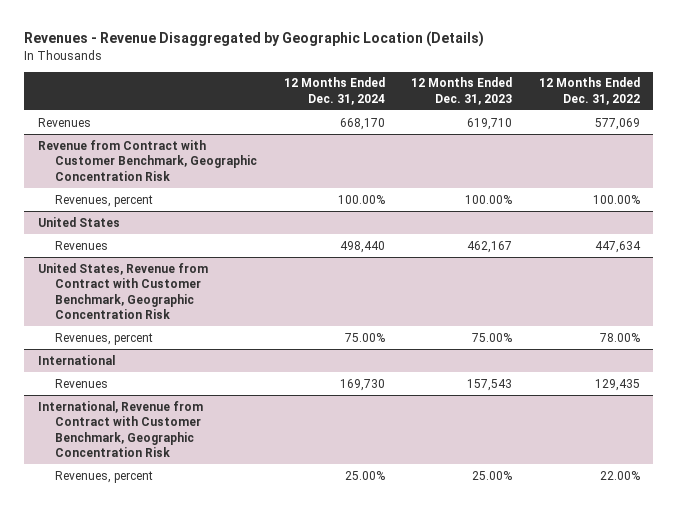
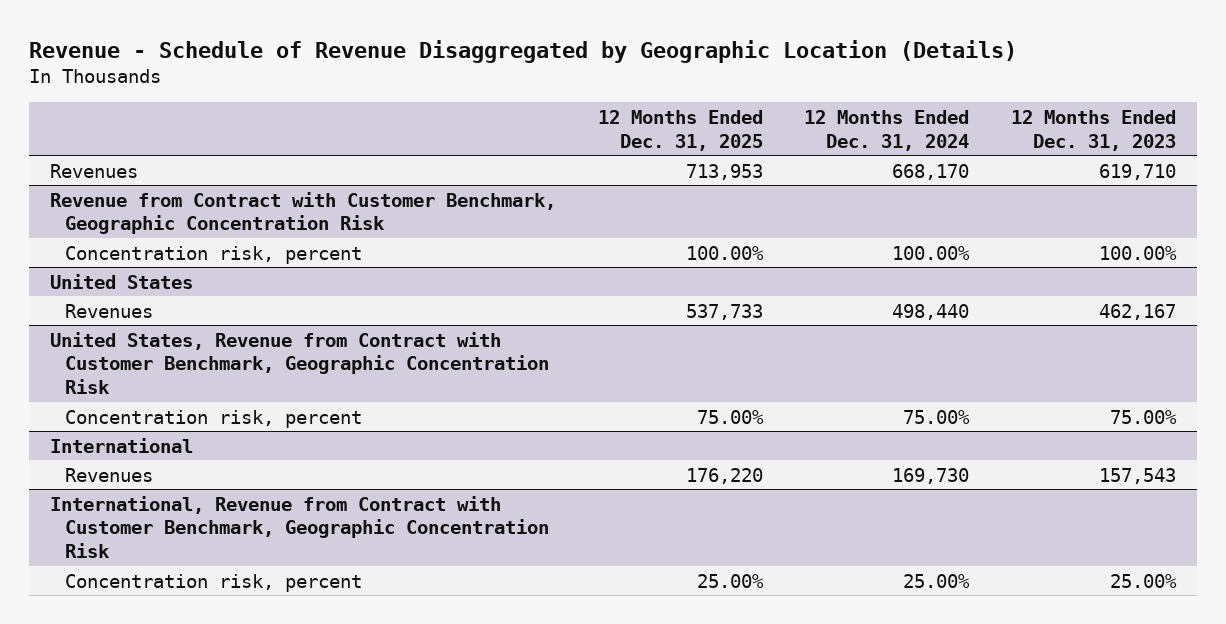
[24,31,485,48] Revenues - Revenue Disaggregated by Geographic Location (Details) -> [29,40,1018,64] Revenue - Schedule of Revenue Disaggregated by Geographic Location (Details)
[538,77,640,105] 12 Months Ended Dec. 31, 2022 -> none
none -> [597,109,763,151] 12 Months Ended Dec. 31, 2025
[54,194,153,207] Revenues, percent -> [65,245,363,264] Concentration risk, percent
[54,332,153,345] Revenues, percent -> [65,409,363,428] Concentration risk, percent
[54,470,153,483] Revenues, percent -> [65,573,363,592] Concentration risk, percent

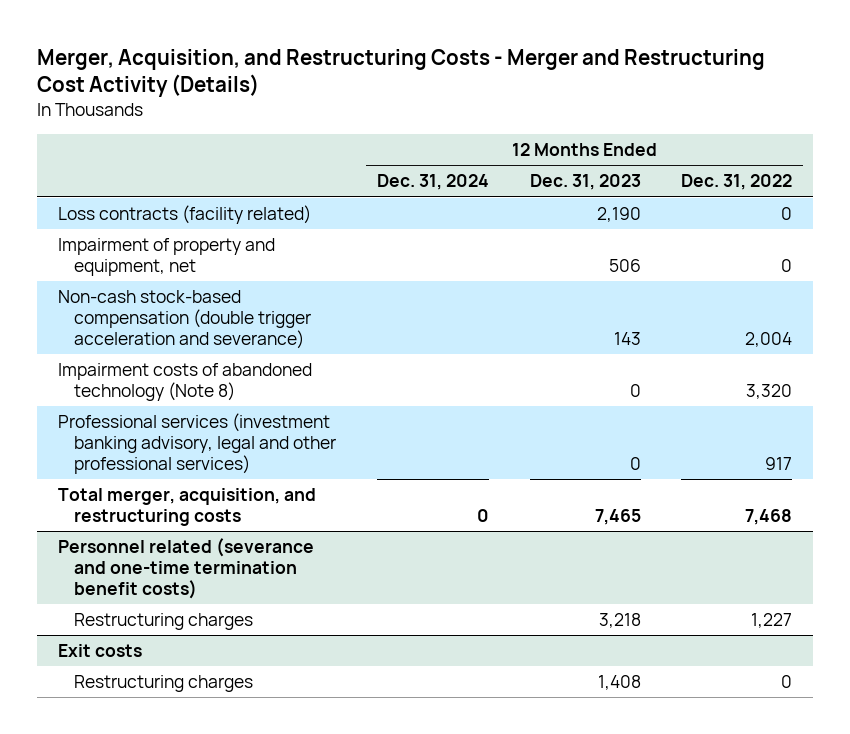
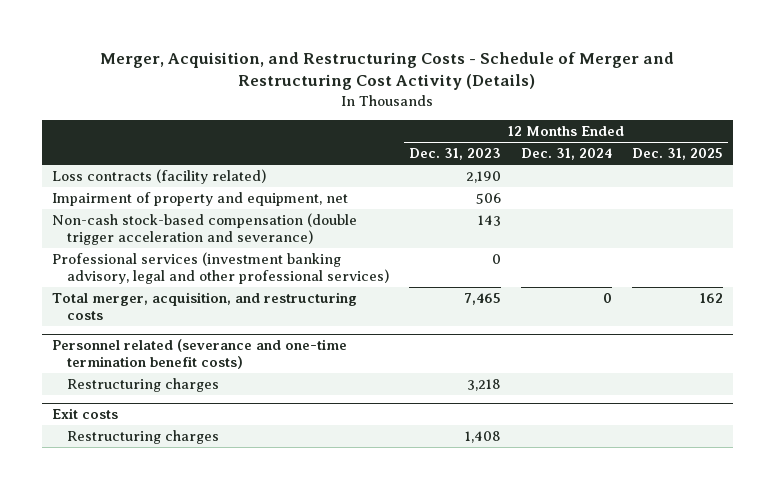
[37,48,766,98] Merger, Acquisition, and Restructuring Costs - Merger and Restructuring Cost Activity (Details) -> [100,52,675,91] Merger, Acquisition, and Restructuring Costs - Schedule of Merger and Restructuring Cost Activity (Details)
[681,174,793,191] Dec. 31, 2022 -> none
none -> [631,148,723,161] Dec. 31, 2025
[57,363,312,402] Impairment costs of abandoned technology (Note 8) -> none

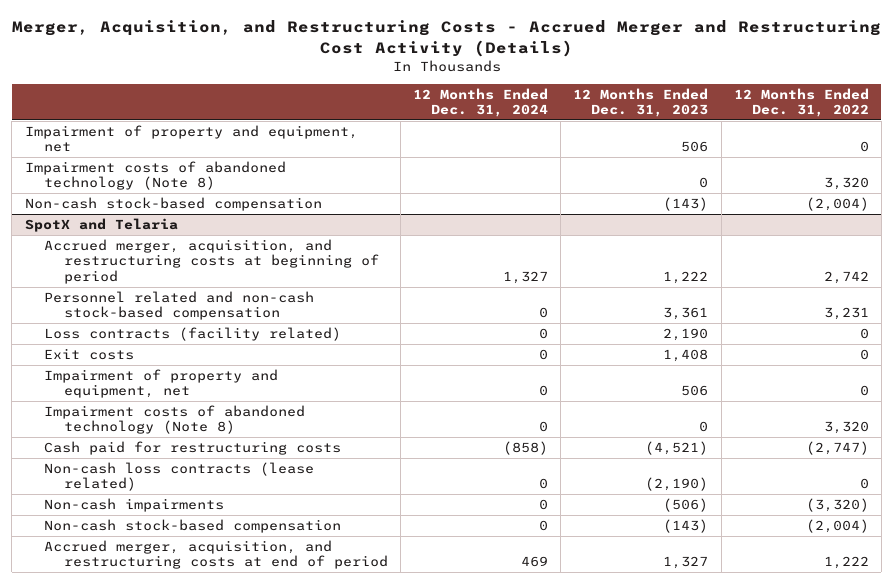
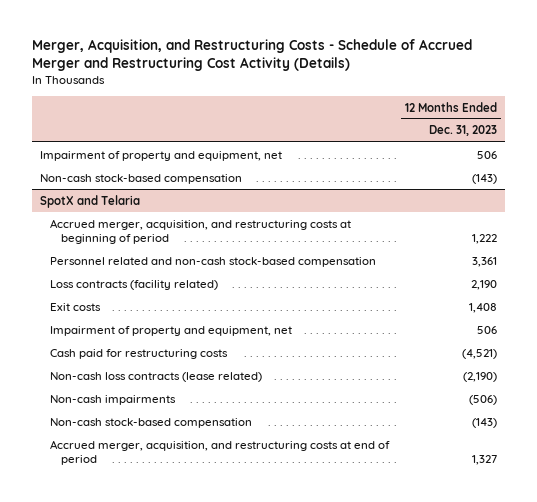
[11,20,881,57] Merger, Acquisition, and Restructuring Costs - Accrued Merger and Restructuring Cost Activity (Details) -> [32,39,473,72] Merger, Acquisition, and Restructuring Costs - Schedule of Accrued Merger and Restructuring Cost Activity (Details)
[413,87,549,118] 12 Months Ended Dec. 31, 2024 -> none
[733,87,869,118] 12 Months Ended Dec. 31, 2022 -> none
[24,160,286,191] Impairment costs of abandoned technology (Note 8) -> none
[44,404,306,435] Impairment costs of abandoned technology (Note 8) -> none

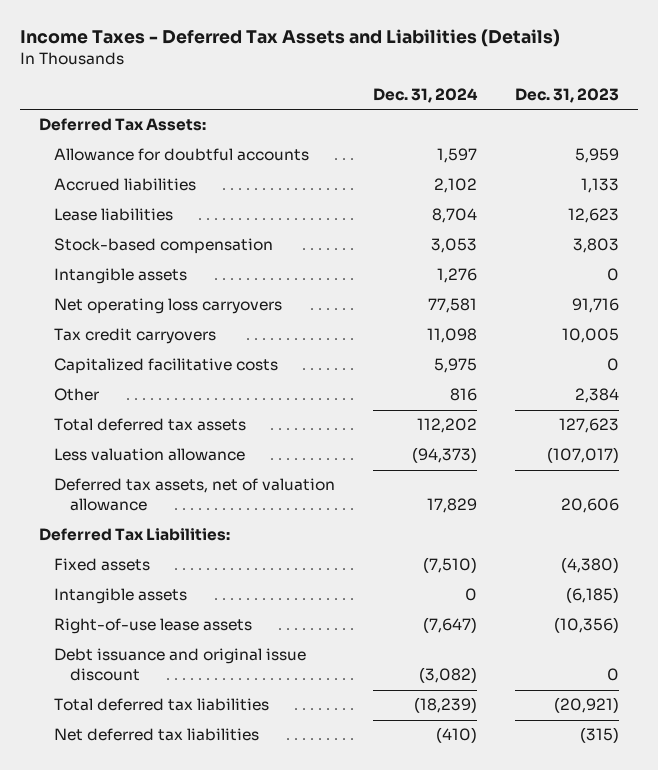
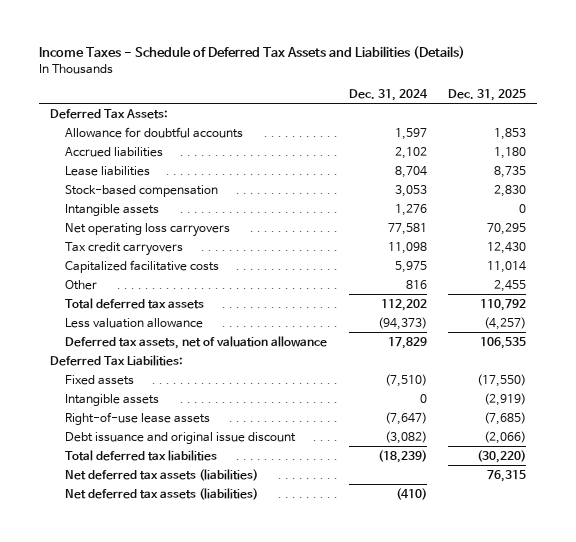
[19,29,560,48] Income Taxes - Deferred Tax Assets and Liabilities (Details) -> [39,46,466,60] Income Taxes - Schedule of Deferred Tax Assets and Liabilities (Details)
[515,87,620,103] Dec. 31, 2023 -> none
none -> [448,88,527,101] Dec. 31, 2025
none -> [65,468,259,481] Net deferred tax assets (liabilities)
[54,728,260,742] Net deferred tax liabilities -> [65,487,259,500] Net deferred tax assets (liabilities)

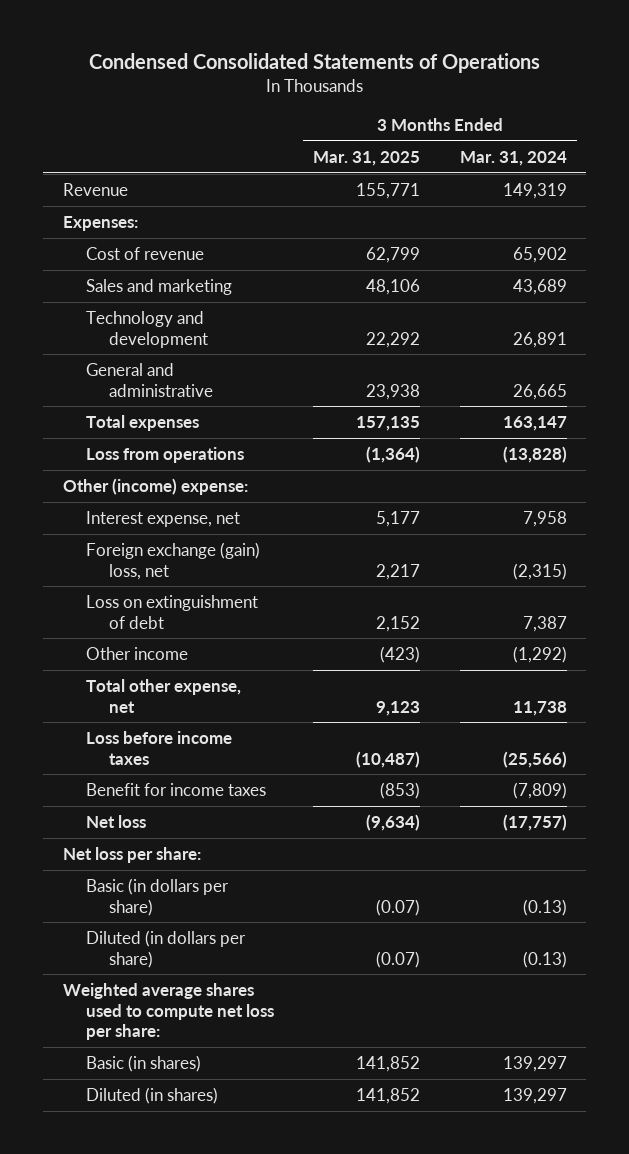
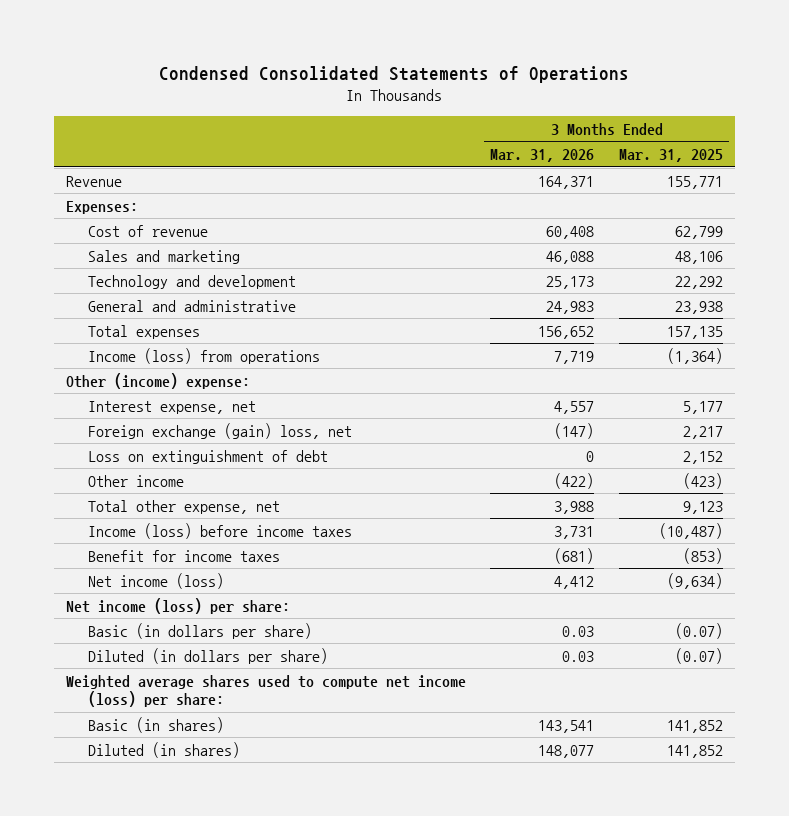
[459,150,567,166] Mar. 31, 2024 -> none
none -> [490,149,595,163] Mar. 31, 2026
[85,446,244,463] Loss from operations -> [87,347,320,364] Income (loss) from operations
[85,730,232,765] Loss before income taxes -> [87,522,352,539] Income (loss) before income taxes
[85,814,146,828] Net loss -> [87,572,224,589] Net income (loss)
[62,846,201,863] Net loss per share: -> [65,597,290,614] Net income (loss) per share:
[62,982,274,1041] Weighted average shares used to compute net loss per share: -> [65,674,466,708] Weighted average shares used to compute net income (loss) per share:

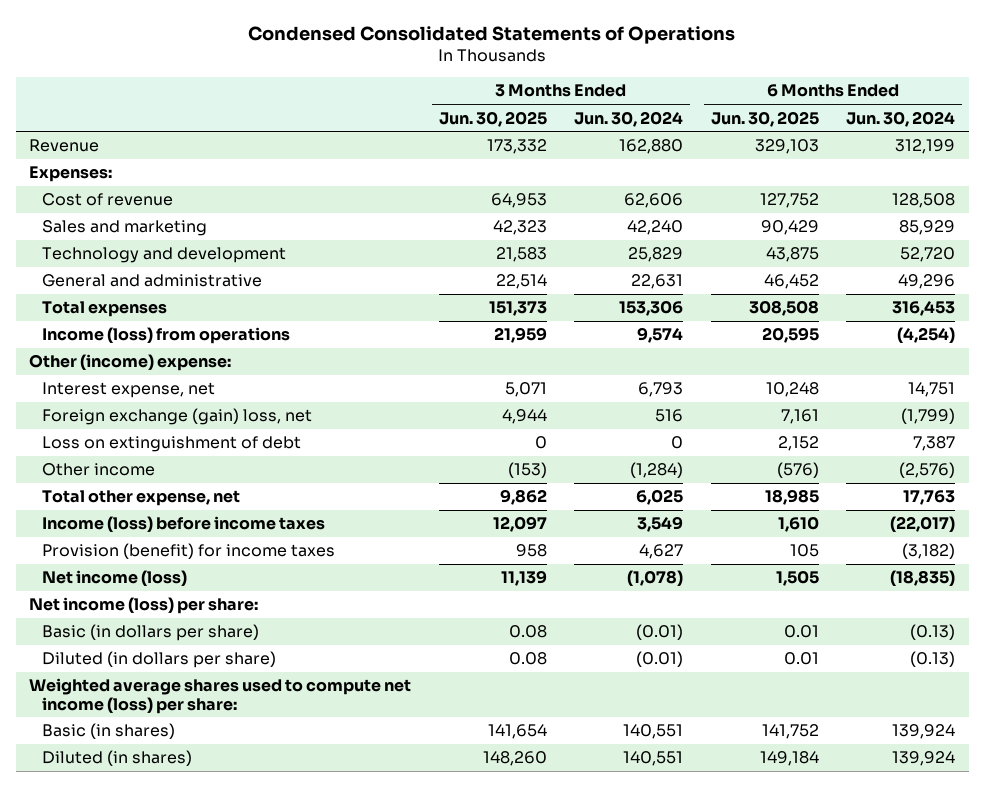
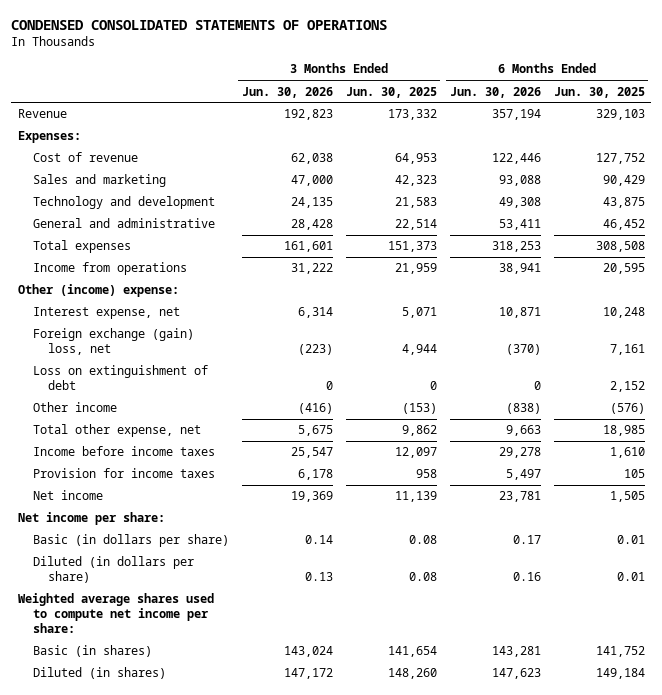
[248,26,736,45] Condensed Consolidated Statements of Operations -> [11,19,388,30] CONDENSED CONSOLIDATED STATEMENTS OF OPERATIONS
[574,110,684,127] Jun. 30, 2024 -> none
[846,110,956,127] Jun. 30, 2024 -> none
none -> [241,86,333,98] Jun. 30, 2026
none -> [449,86,541,98] Jun. 30, 2026
[42,327,291,345] Income (loss) from operations -> [32,262,187,276] Income from operations
[42,516,326,533] Income (loss) before income taxes -> [32,446,215,457] Income before income taxes
[42,543,336,560] Provision (benefit) for income taxes -> [32,468,215,479] Provision for income taxes
[42,570,188,587] Net income (loss) -> [32,490,103,501] Net income
[29,597,259,615] Net income (loss) per share: -> [17,512,165,526] Net income per share:
[29,678,412,714] Weighted average shares used to compute net income (loss) per share: -> [17,593,214,634] Weighted average shares used to compute net income per share:

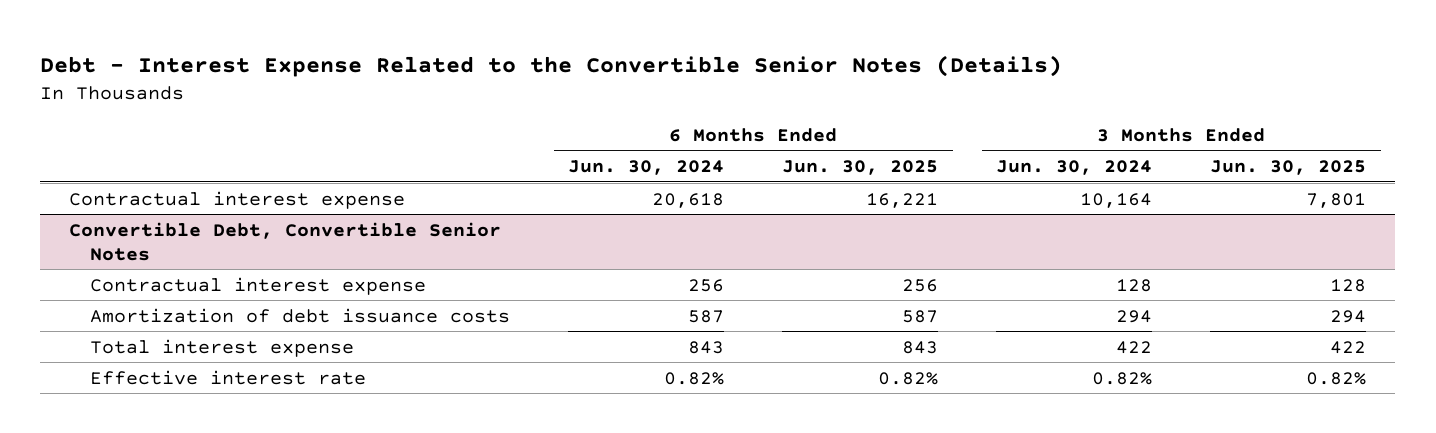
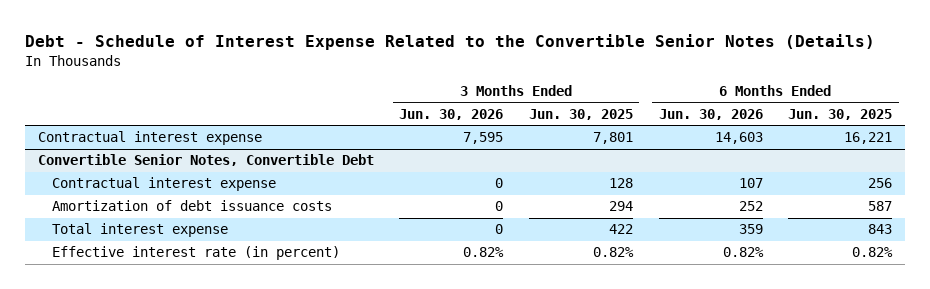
[40,54,1063,77] Debt - Interest Expense Related to the Convertible Senior Notes (Details) -> [25,33,876,50] Debt - Schedule of Interest Expense Related to the Convertible Senior Notes (Details)
[568,160,725,176] Jun. 30, 2024 -> none
[996,160,1153,176] Jun. 30, 2024 -> none
none -> [399,108,504,120] Jun. 30, 2026
none -> [658,108,763,120] Jun. 30, 2026
[69,221,502,261] Convertible Debt, Convertible Senior Notes -> [37,154,374,167] Convertible Senior Notes, Convertible Debt
[90,369,367,385] Effective interest rate -> [51,246,340,261] Effective interest rate (in percent)

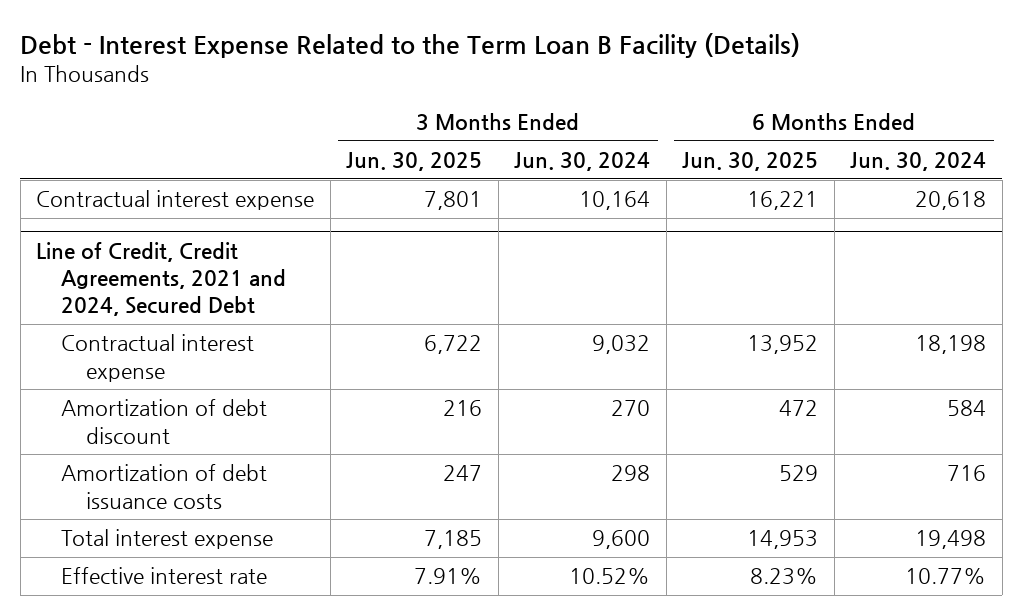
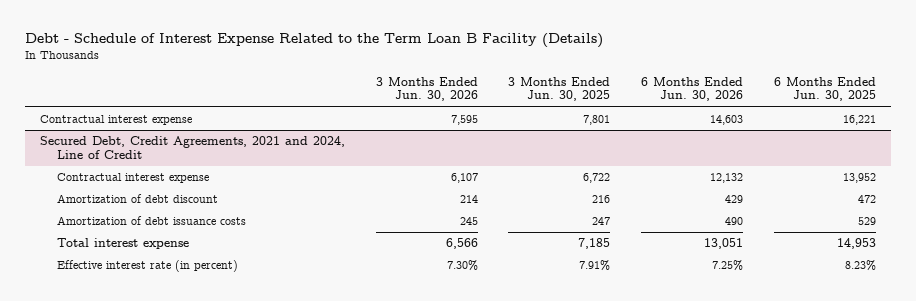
[20,32,801,58] Debt - Interest Expense Related to the Term Loan B Facility (Details) -> [24,32,603,48] Debt - Schedule of Interest Expense Related to the Term Loan B Facility (Details)
[514,152,651,172] Jun. 30, 2024 -> none
[850,152,987,172] Jun. 30, 2024 -> none
none -> [375,76,478,102] 3 Months Ended Jun. 30, 2026
none -> [641,76,744,102] 6 Months Ended Jun. 30, 2026
[36,242,286,317] Line of Credit, Credit Agreements, 2021 and 2024, Secured Debt -> [40,136,346,159] Secured Debt, Credit Agreements, 2021 and 2024, Line of Credit
[60,567,267,585] Effective interest rate -> [57,260,239,273] Effective interest rate (in percent)

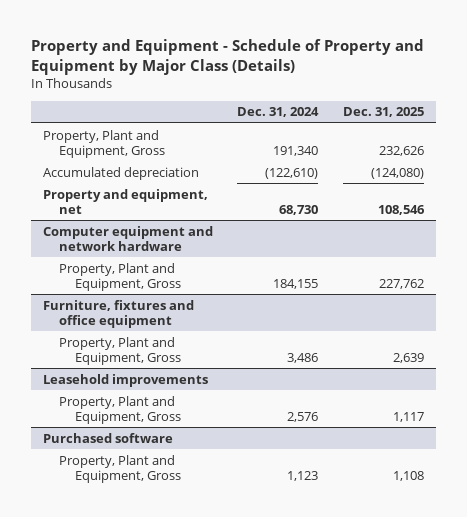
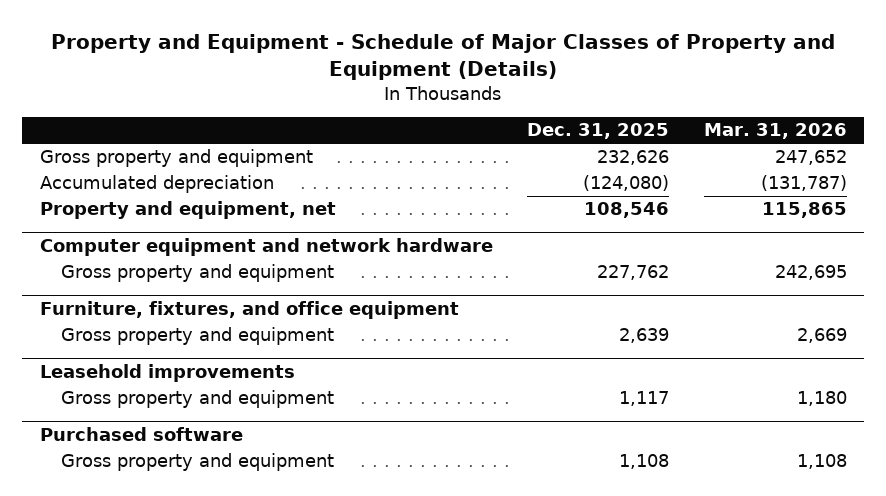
[31,38,425,75] Property and Equipment - Schedule of Property and Equipment by Major Class (Details) -> [51,34,836,81] Property and Equipment - Schedule of Major Classes of Property and Equipment (Details)
[237,107,320,118] Dec. 31, 2024 -> none
none -> [703,123,847,140] Mar. 31, 2026
[43,129,165,158] Property, Plant and Equipment, Gross -> [39,149,313,168] Gross property and equipment
[58,262,181,291] Property, Plant and Equipment, Gross -> [60,264,334,283] Gross property and equipment
[43,299,195,328] Furniture, fixtures and office equipment -> [39,301,459,320] Furniture, fixtures, and office equipment
[58,336,181,365] Property, Plant and Equipment, Gross -> [60,327,334,346] Gross property and equipment
[58,395,181,424] Property, Plant and Equipment, Gross -> [60,390,334,409] Gross property and equipment
[58,454,181,483] Property, Plant and Equipment, Gross -> [60,453,334,472] Gross property and equipment

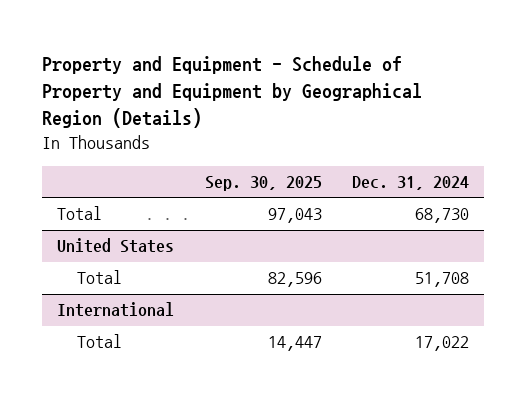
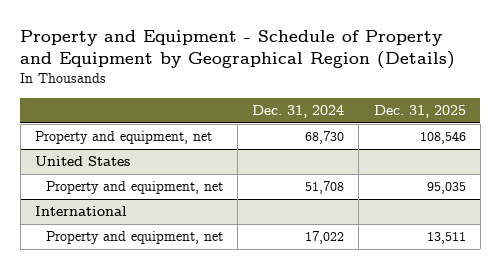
[204,176,322,192] Sep. 30, 2025 -> none
none -> [373,104,466,118] Dec. 31, 2025
[57,206,103,221] Total -> [35,131,213,145] Property and equipment, net
[77,270,123,285] Total -> [45,181,223,195] Property and equipment, net
[77,334,123,349] Total -> [45,231,223,245] Property and equipment, net

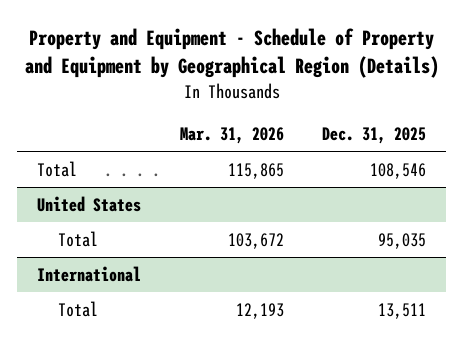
[252,104,345,118] Dec. 31, 2024 -> none
none -> [179,126,284,144] Mar. 31, 2026
[35,131,213,145] Property and equipment, net -> [36,161,77,178] Total
[45,181,223,195] Property and equipment, net -> [57,231,98,248] Total
[45,231,223,245] Property and equipment, net -> [57,301,98,318] Total

